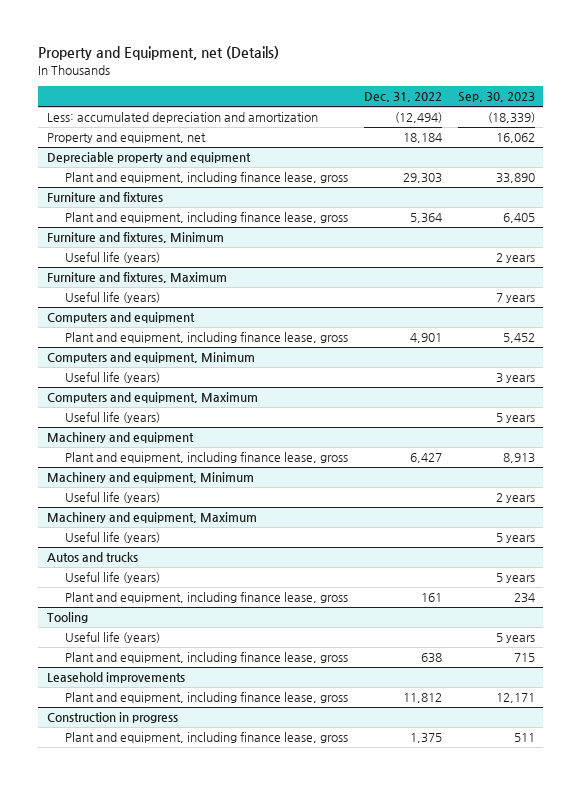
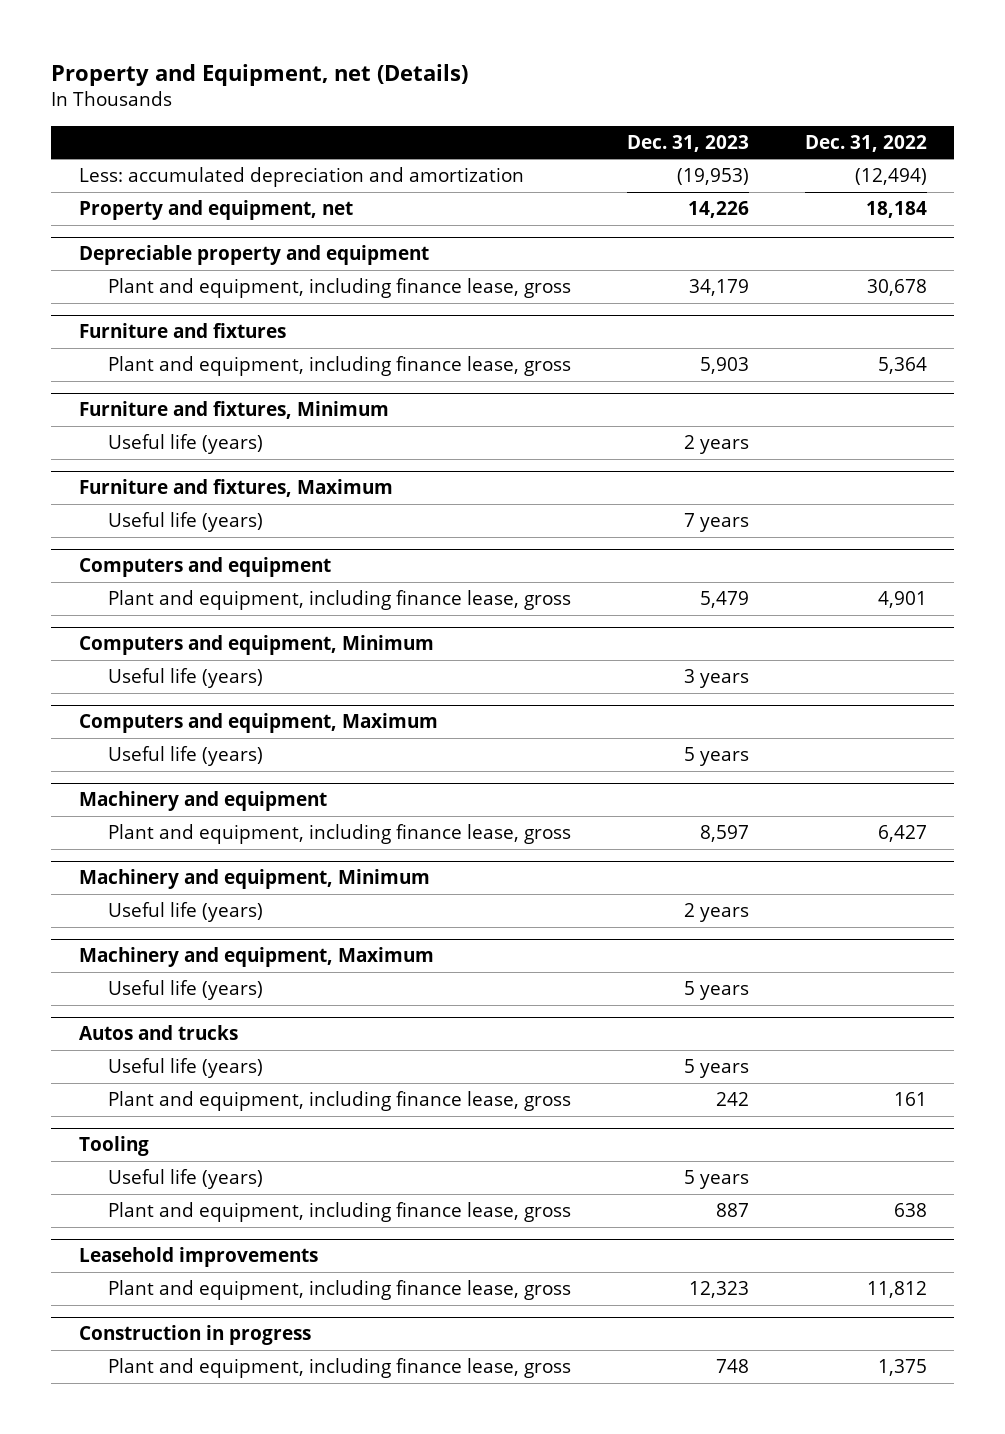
[458,92,536,103] Sep. 30, 2023 -> none
none -> [626,134,749,152] Dec. 31, 2023
[403,173,443,184] 29,303 -> [866,279,927,297] 30,678

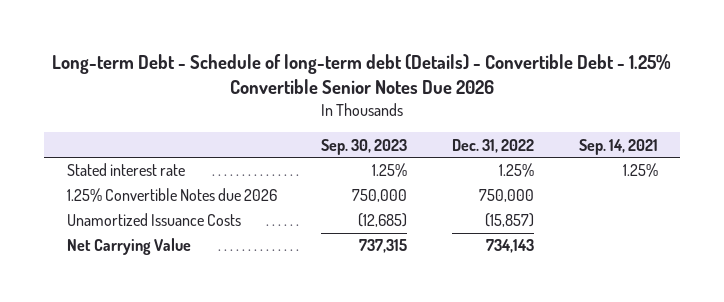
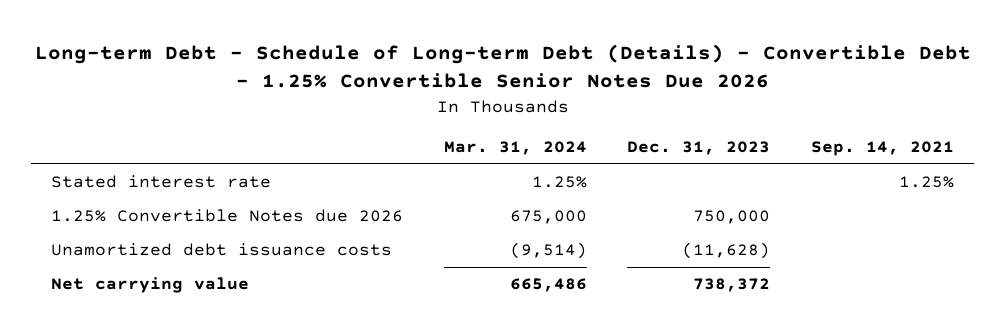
[52,54,672,95] Long-term Debt - Schedule of long-term debt (Details) - Convertible Debt - 1.25% Convertible Senior Notes Due 2026 -> [34,44,971,89] Long-term Debt - Schedule of Long-term Debt (Details) - Convertible Debt - 1.25% Convertible Senior Notes Due 2026
[321,138,408,155] Sep. 30, 2023 -> none
[451,138,534,153] Dec. 31, 2022 -> none
none -> [443,141,587,156] Mar. 31, 2024
none -> [627,141,771,156] Dec. 31, 2023
[66,213,241,227] Unamortized Issuance Costs -> [51,243,393,257] Unamortized debt issuance costs
[66,238,191,256] Net Carrying Value -> [51,277,250,294] Net carrying value

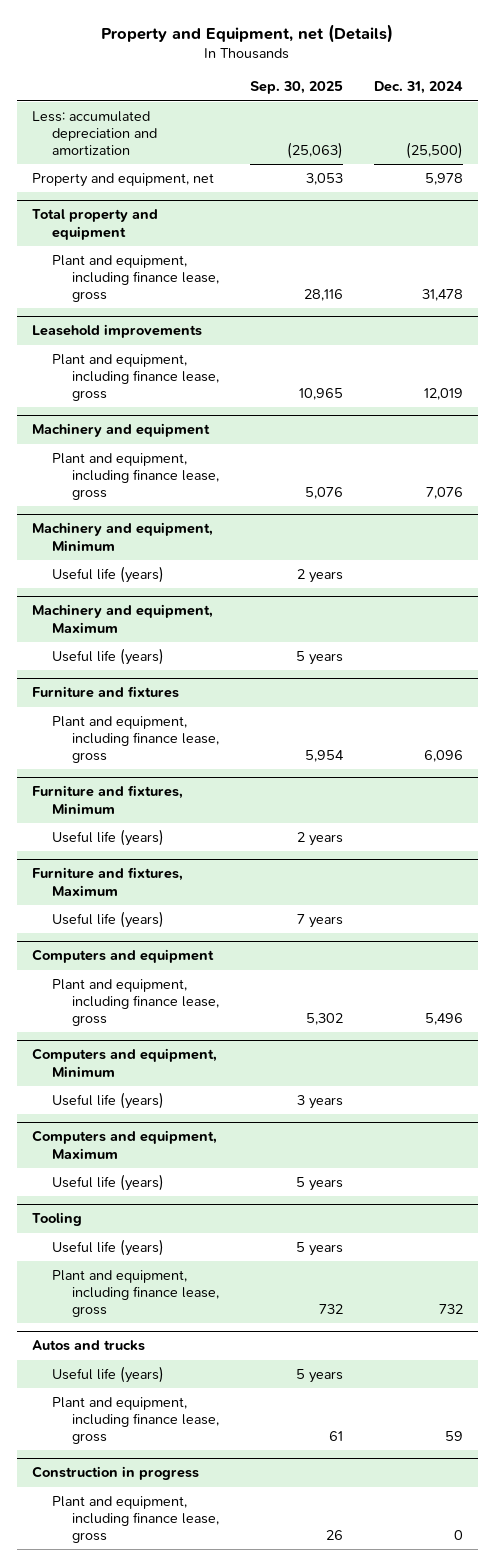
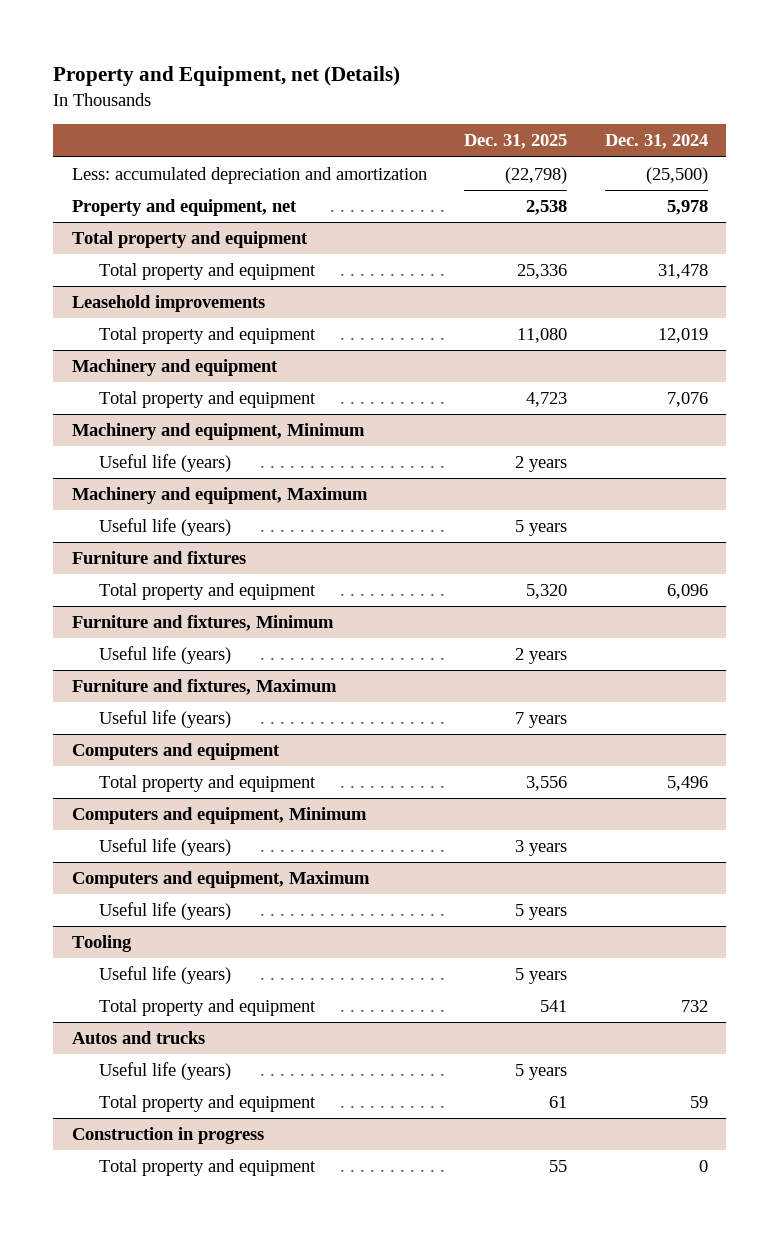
[250,81,344,95] Sep. 30, 2025 -> none
none -> [464,134,568,150] Dec. 31, 2025
[52,254,220,303] Plant and equipment, including finance lease, gross -> [99,263,317,281] Total property and equipment
[52,353,220,402] Plant and equipment, including finance lease, gross -> [99,327,317,345] Total property and equipment
[52,452,220,501] Plant and equipment, including finance lease, gross -> [99,391,317,409] Total property and equipment
[52,715,220,764] Plant and equipment, including finance lease, gross -> [99,583,317,601] Total property and equipment
[52,978,220,1027] Plant and equipment, including finance lease, gross -> [99,775,317,793] Total property and equipment
[52,1269,220,1318] Plant and equipment, including finance lease, gross -> [99,999,317,1017] Total property and equipment
[52,1396,220,1445] Plant and equipment, including finance lease, gross -> [99,1095,317,1113] Total property and equipment
[52,1495,220,1544] Plant and equipment, including finance lease, gross -> [99,1159,317,1177] Total property and equipment

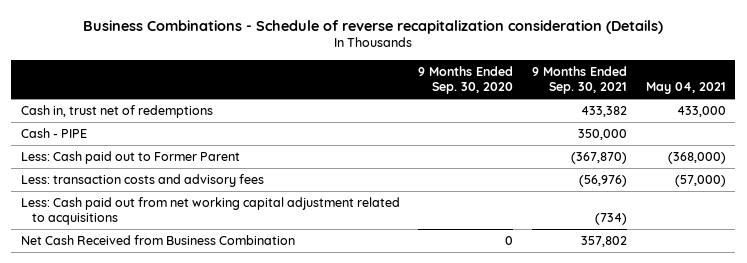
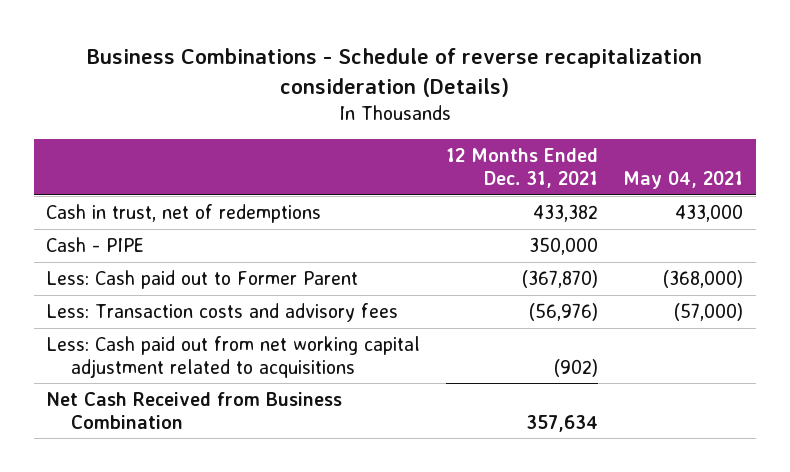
[418,66,514,95] 9 Months Ended Sep. 30, 2020 -> none
[532,66,628,95] 9 Months Ended Sep. 30, 2021 -> none
none -> [445,148,598,188] 12 Months Ended Dec. 31, 2021
[20,105,213,119] Cash in, trust net of redemptions -> [46,203,322,223] Cash in trust, net of redemptions
[20,174,264,188] Less: transaction costs and advisory fees -> [46,302,399,322] Less: Transaction costs and advisory fees

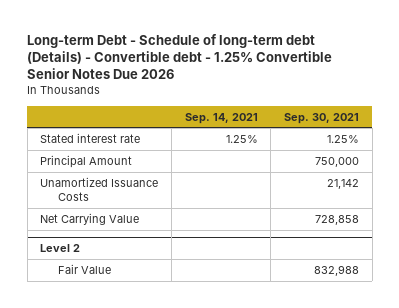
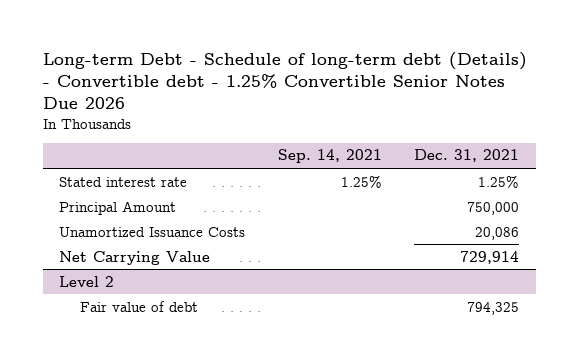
[283,112,359,124] Sep. 30, 2021 -> none
none -> [414,149,520,163] Dec. 31, 2021
[57,263,111,274] Fair Value -> [80,300,199,312] Fair value of debt

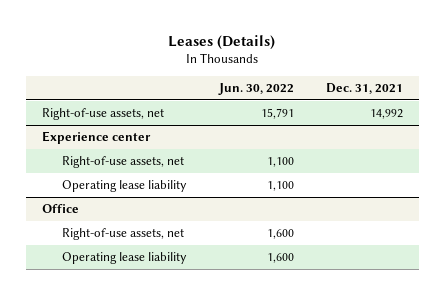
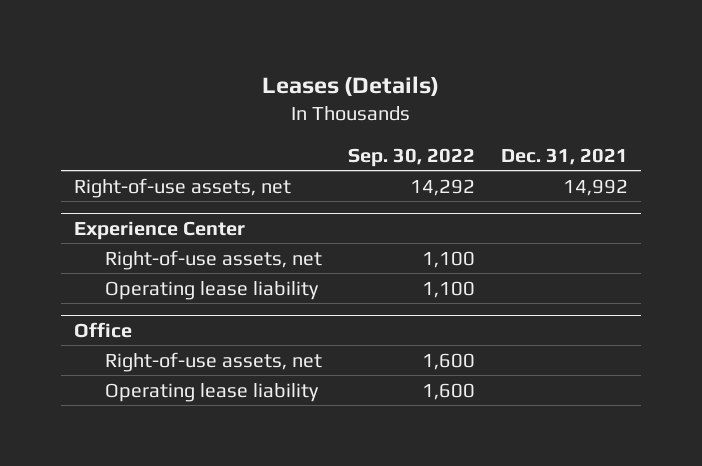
[217,83,294,96] Jun. 30, 2022 -> none
none -> [347,147,475,167] Sep. 30, 2022
[41,131,151,145] Experience center -> [74,220,246,240] Experience Center

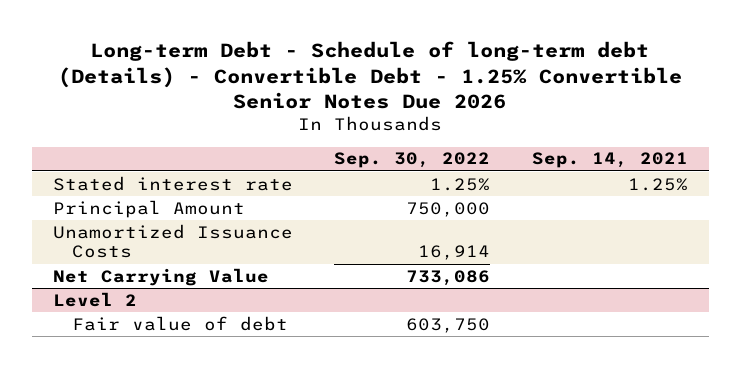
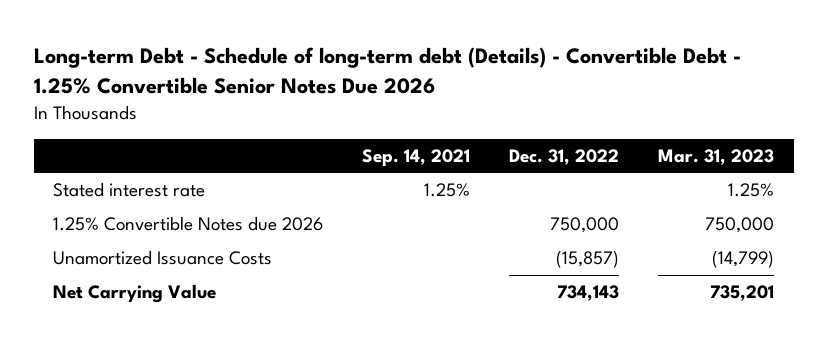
[334,152,491,169] Sep. 30, 2022 -> none
none -> [509,148,620,165] Dec. 31, 2022
none -> [658,148,775,165] Mar. 31, 2023
[52,199,245,218] Principal Amount -> [53,216,324,232] 1.25% Convertible Notes due 2026
[52,291,137,307] Level 2 -> none
[72,315,289,331] Fair value of debt -> none

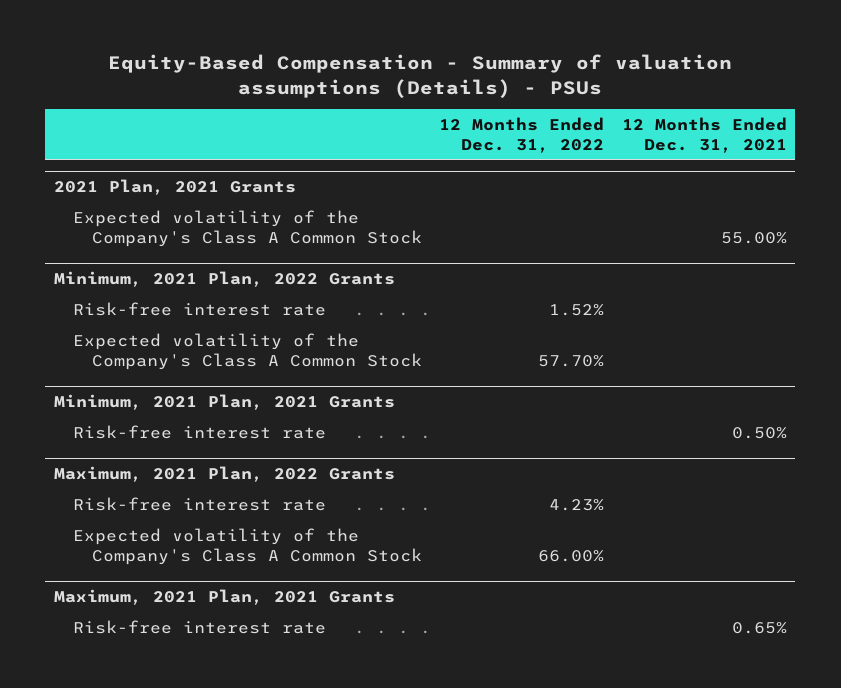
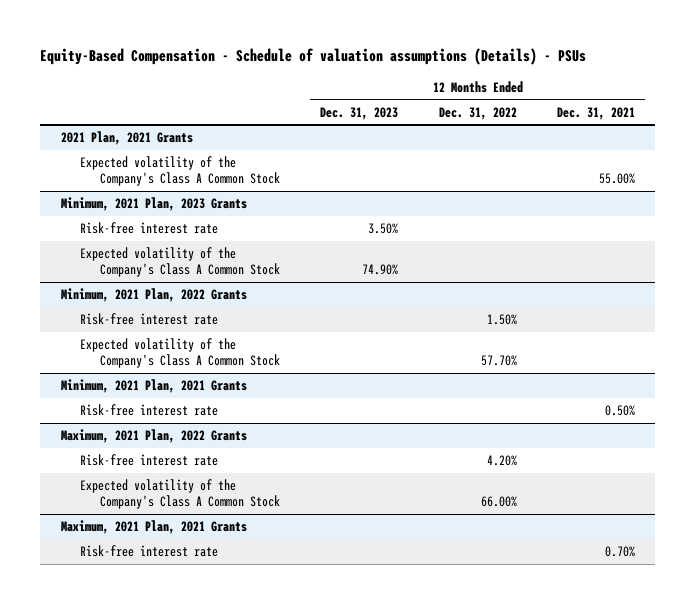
[108,54,733,98] Equity-Based Compensation - Summary of valuation assumptions (Details) - PSUs -> [40,48,587,66] Equity-Based Compensation - Schedule of valuation assumptions (Details) - PSUs
none -> [320,106,399,120] Dec. 31, 2023
none -> [60,197,247,212] Minimum, 2021 Plan, 2023 Grants
none -> [80,222,219,235] Risk-free interest rate
none -> [80,247,280,278] Expected volatility of the Company's Class A Common Stock
[549,303,605,316] 1.52% -> [486,314,517,326] 1.50%
[549,498,605,511] 4.23% -> [486,455,517,467] 4.20%
[731,621,787,634] 0.65% -> [605,546,636,558] 0.70%

